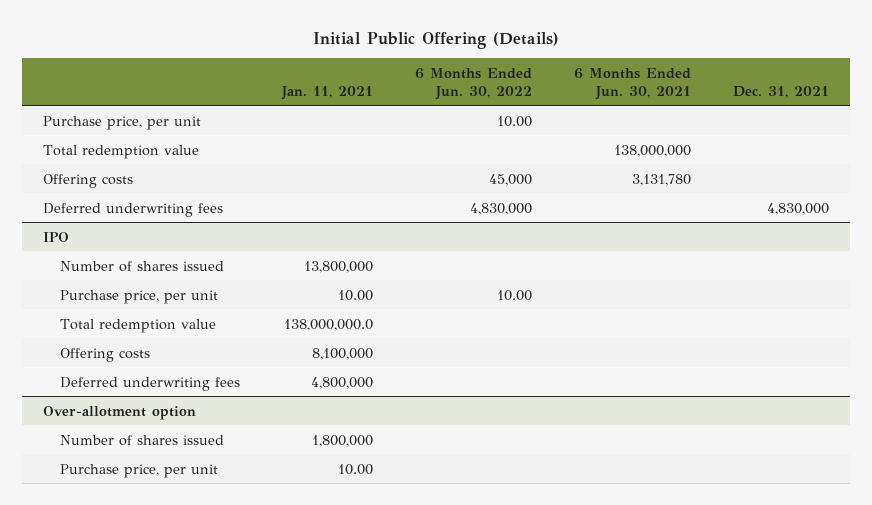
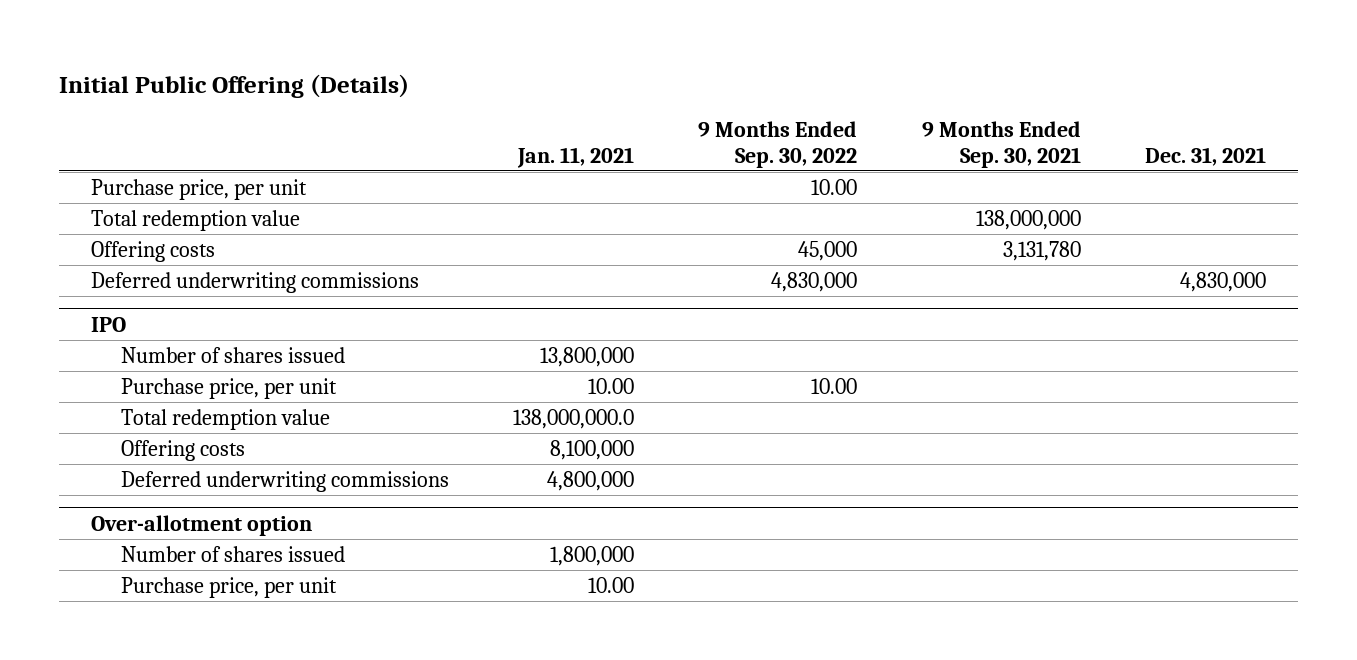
[415,67,533,100] 6 Months Ended Jun. 30, 2022 -> none
[574,67,692,100] 6 Months Ended Jun. 30, 2021 -> none
none -> [698,121,858,168] 9 Months Ended Sep. 30, 2022
none -> [921,121,1081,168] 9 Months Ended Sep. 30, 2021
[42,202,223,217] Deferred underwriting fees -> [90,271,419,293] Deferred underwriting commissions
[59,376,240,391] Deferred underwriting fees -> [120,470,449,492] Deferred underwriting commissions

